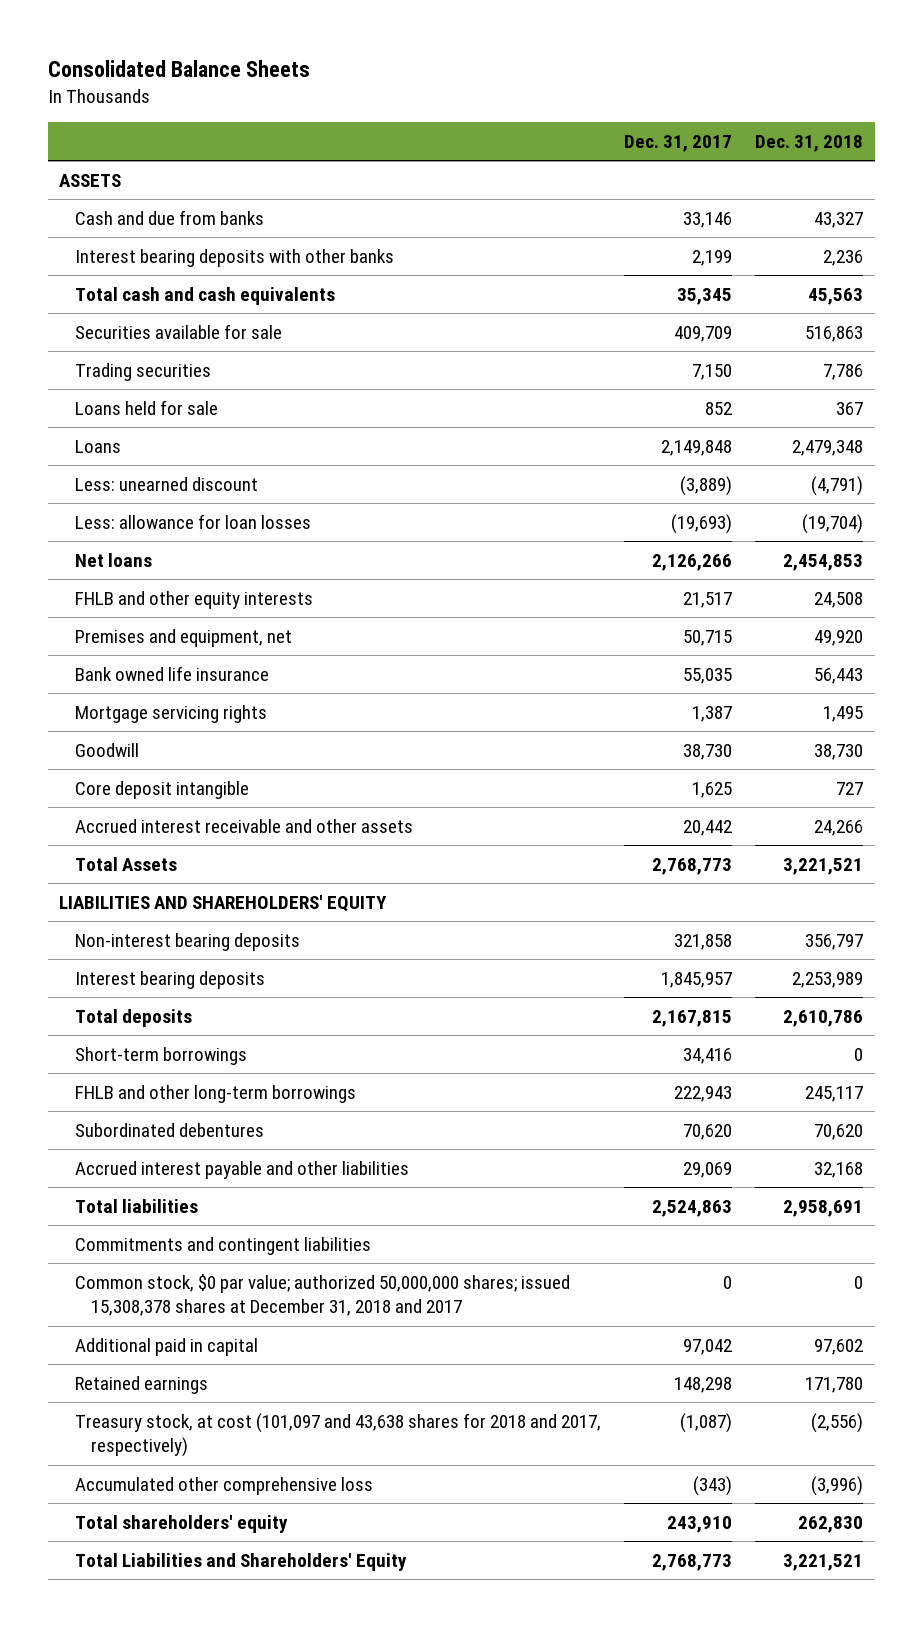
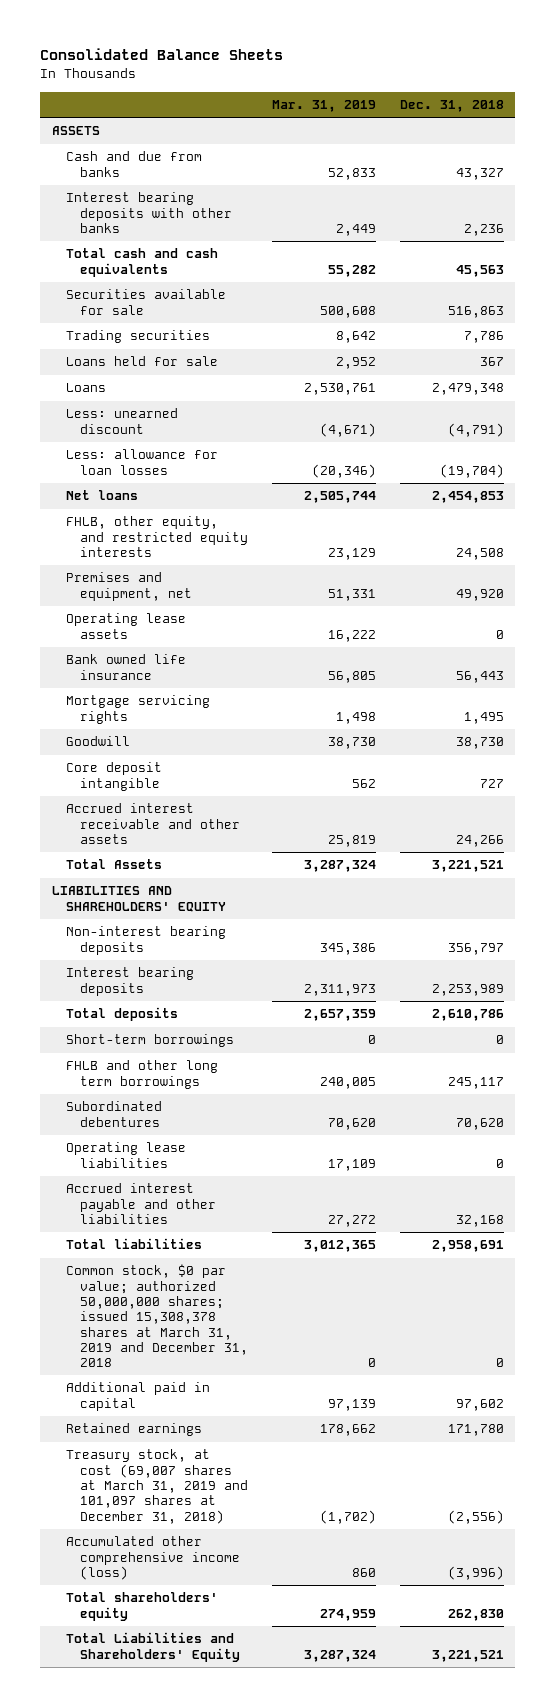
[624,134,733,152] Dec. 31, 2017 -> none
none -> [271,99,376,112] Mar. 31, 2019
[75,590,314,609] FHLB and other equity interests -> [66,516,249,558] FHLB, other equity, and restricted equity interests
none -> [66,613,187,639] Operating lease assets
[75,1084,357,1103] FHLB and other long-term borrowings -> [66,1060,219,1089] FHLB and other long term borrowings
none -> [66,1142,187,1168] Operating lease liabilities
[75,1236,372,1255] Commitments and contingent liabilities -> none
[75,1273,571,1317] Common stock, $0 par value; authorized 50,000,000 shares; issued 15,308,378 shares at December 31, 2018 and 2017 -> [66,1264,249,1368] Common stock, $0 par value; authorized 50,000,000 shares; issued 15,308,378 shares at March 31, 2019 and December 31, 2018
[75,1412,602,1458] Treasury stock, at cost (101,097 and 43,638 shares for 2018 and 2017, respectively) -> [66,1449,249,1524] Treasury stock, at cost (69,007 shares at March 31, 2019 and 101,097 shares at December 31, 2018)
[75,1476,374,1495] Accumulated other comprehensive loss -> [66,1536,241,1581] Accumulated other comprehensive income (loss)

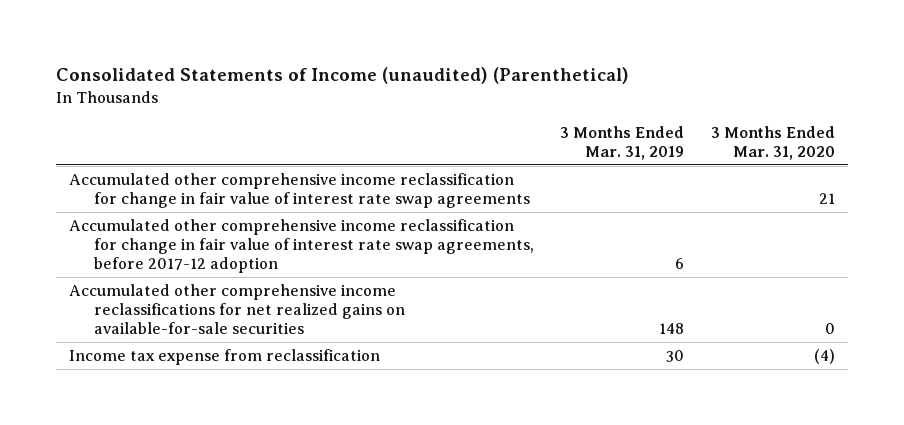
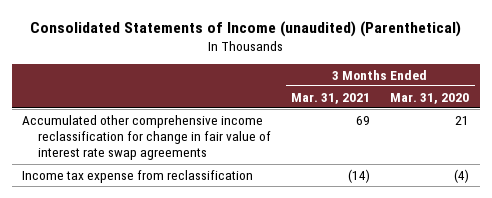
[560,126,685,160] 3 Months Ended Mar. 31, 2019 -> none
none -> [291,92,371,104] Mar. 31, 2021
[69,219,534,273] Accumulated other comprehensive income reclassification for change in fair value of interest rate swap agreements, before 2017-12 adoption -> none
[69,284,405,334] Accumulated other comprehensive income reclassifications for net realized gains on available-for-sale securities -> none

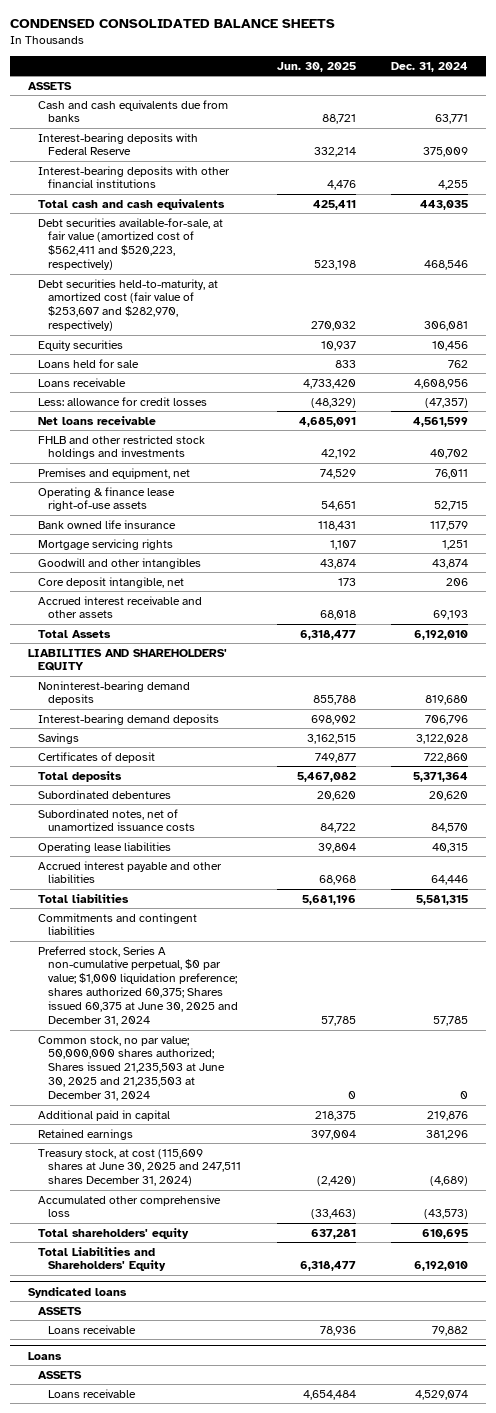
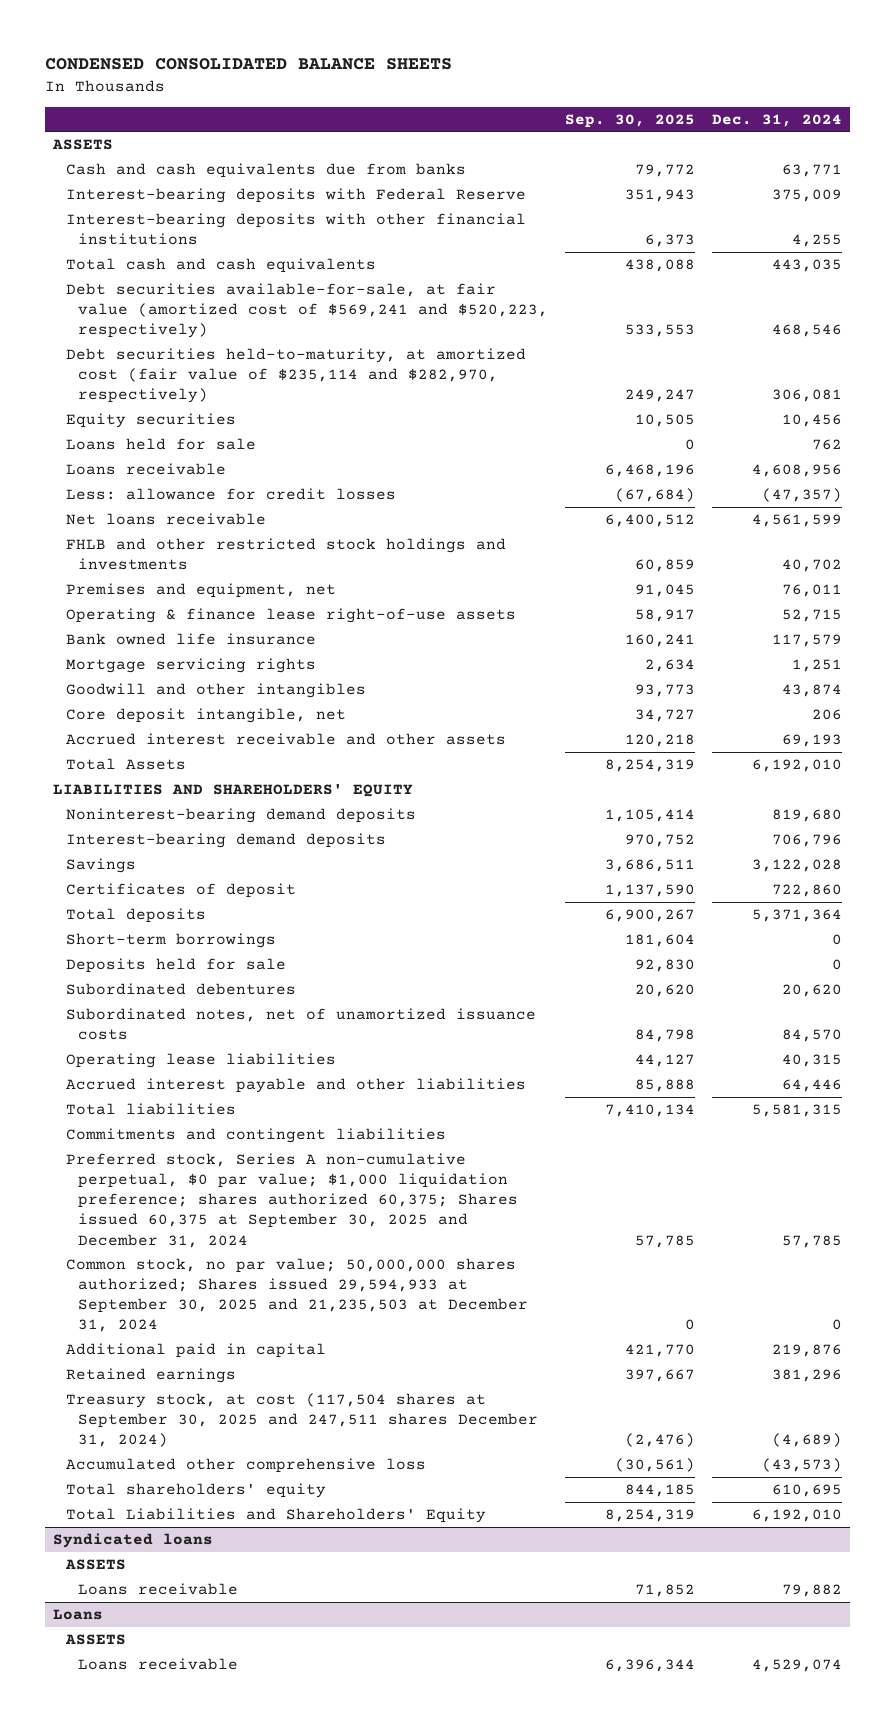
[276,61,356,72] Jun. 30, 2025 -> none
none -> [564,113,695,128] Sep. 30, 2025
[38,217,224,271] Debt securities available-for-sale, at fair value (amortized cost of $562,411 and $520,223, respectively) -> [65,282,549,339] Debt securities available-for-sale, at fair value (amortized cost of $569,241 and $520,223, respectively)
[38,278,219,332] Debt securities held-to-maturity, at amortized cost (fair value of $253,607 and $282,970, respectively) -> [65,347,526,404] Debt securities held-to-maturity, at amortized cost (fair value of $235,114 and $282,970, respectively)
none -> [65,932,276,948] Short-term borrowings
none -> [65,957,286,973] Deposits held for sale
[38,945,239,1026] Preferred stock, Series A non-cumulative perpetual, $0 par value; $1,000 liquidation preference; shares authorized 60,375; Shares issued 60,375 at June 30, 2025 and December 31, 2024 -> [65,1152,519,1248] Preferred stock, Series A non-cumulative perpetual, $0 par value; $1,000 liquidation preference; shares authorized 60,375; Shares issued 60,375 at September 30, 2025 and December 31, 2024
[38,1035,226,1102] Common stock, no par value; 50,000,000 shares authorized; Shares issued 21,235,503 at June 30, 2025 and 21,235,503 at December 31, 2024 -> [65,1257,529,1333] Common stock, no par value; 50,000,000 shares authorized; Shares issued 29,594,933 at September 30, 2025 and 21,235,503 at December 31, 2024
[38,1148,242,1187] Treasury stock, at cost (115,609 shares at June 30, 2025 and 247,511 shares December 31, 2024) -> [65,1392,539,1448] Treasury stock, at cost (117,504 shares at September 30, 2025 and 247,511 shares December 31, 2024)

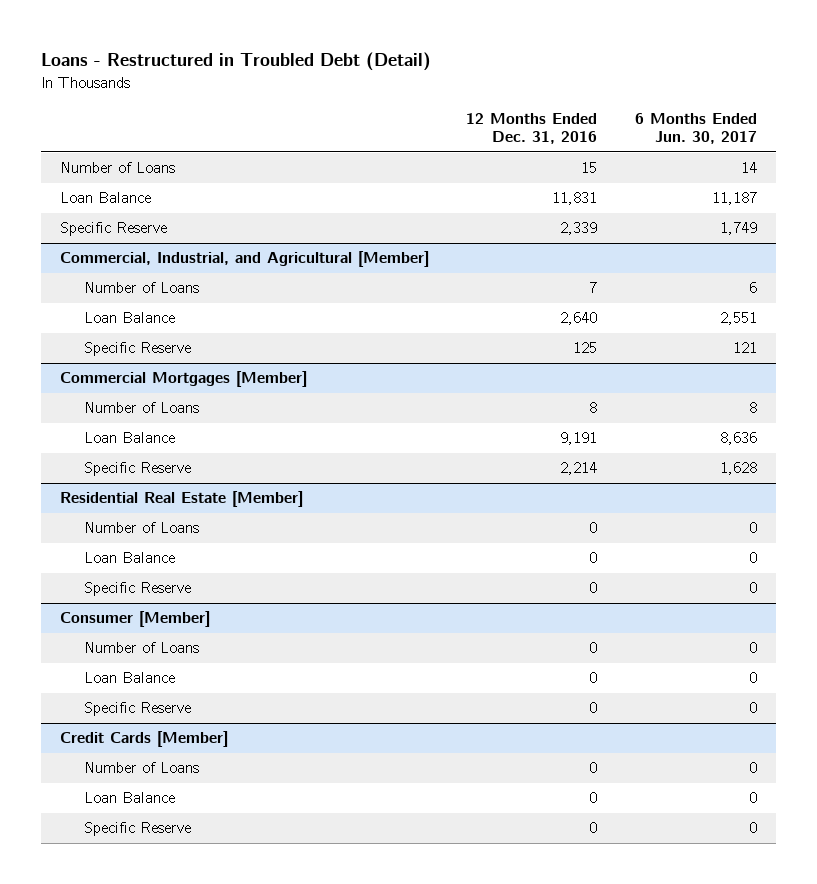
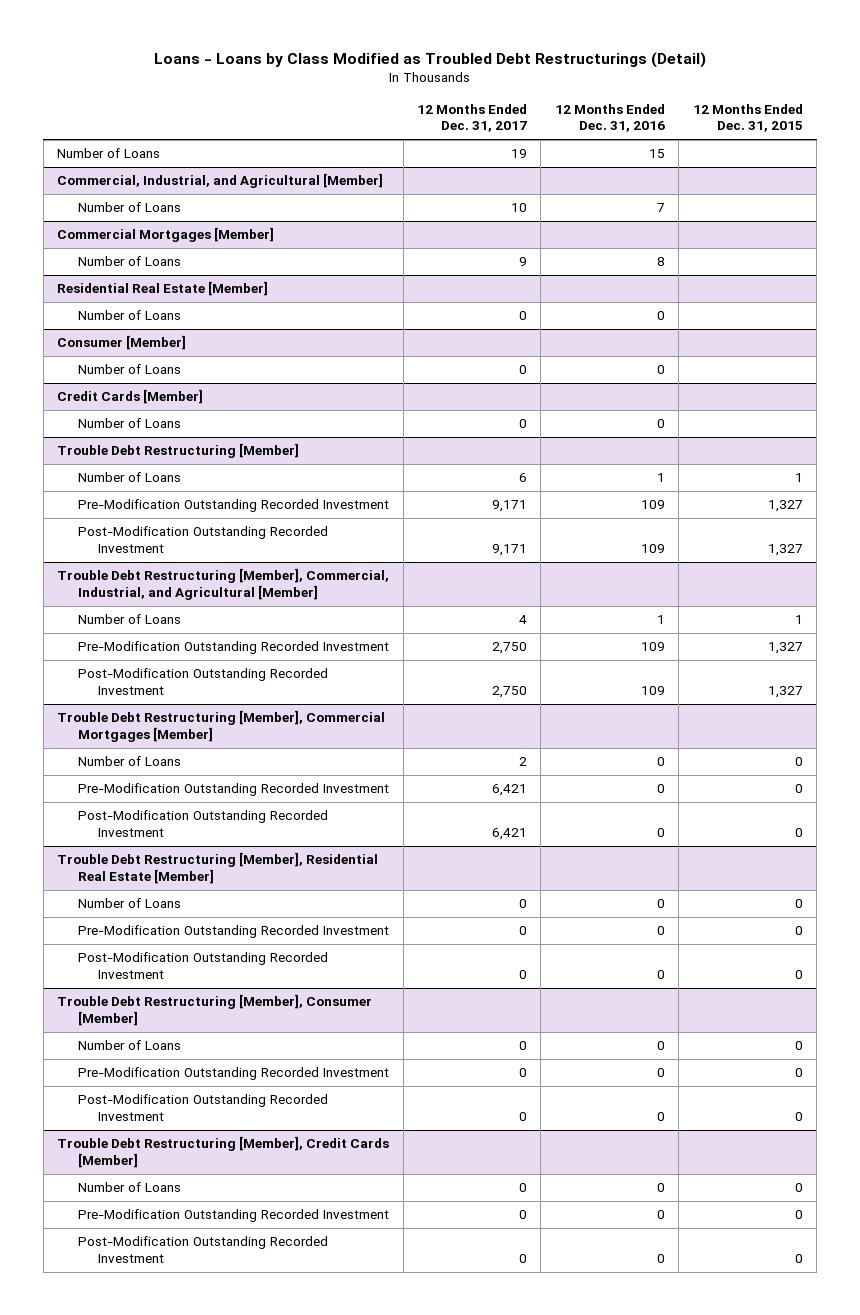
[41,52,432,72] Loans - Restructured in Troubled Debt (Detail) -> [153,51,706,68] Loans - Loans by Class Modified as Troubled Debt Restructurings (Detail)
[634,112,757,145] 6 Months Ended Jun. 30, 2017 -> none
none -> [417,103,528,133] 12 Months Ended Dec. 31, 2017
none -> [692,103,803,133] 12 Months Ended Dec. 31, 2015
[60,192,152,204] Loan Balance -> none
[60,222,168,237] Specific Reserve -> none
[83,312,175,324] Loan Balance -> none
[83,342,191,357] Specific Reserve -> none
[83,432,175,444] Loan Balance -> none
[83,462,191,477] Specific Reserve -> none
[83,552,175,564] Loan Balance -> none
[83,582,191,597] Specific Reserve -> none
[83,672,175,684] Loan Balance -> none
[83,702,191,717] Specific Reserve -> none
[83,792,175,804] Loan Balance -> none
[83,822,191,837] Specific Reserve -> none
none -> [57,443,300,459] Trouble Debt Restructuring [Member]
none -> [77,472,181,483] Number of Loans
none -> [77,499,389,513] Pre-Modification Outstanding Recorded Investment
none -> [77,526,328,554] Post-Modification Outstanding Recorded Investment
none -> [57,568,390,601] Trouble Debt Restructuring [Member], Commercial, Industrial, and Agricultural [Member]
none -> [77,614,181,625] Number of Loans
none -> [77,641,389,655] Pre-Modification Outstanding Recorded Investment
none -> [77,668,328,696] Post-Modification Outstanding Recorded Investment
none -> [57,710,386,743] Trouble Debt Restructuring [Member], Commercial Mortgages [Member]
none -> [77,756,181,767] Number of Loans
none -> [77,783,389,797] Pre-Modification Outstanding Recorded Investment
none -> [77,810,328,838] Post-Modification Outstanding Recorded Investment
none -> [57,852,379,885] Trouble Debt Restructuring [Member], Residential Real Estate [Member]
none -> [77,898,181,909] Number of Loans
none -> [77,925,389,939] Pre-Modification Outstanding Recorded Investment
none -> [77,952,328,980] Post-Modification Outstanding Recorded Investment
none -> [57,994,373,1027] Trouble Debt Restructuring [Member], Consumer [Member]
none -> [77,1040,181,1051] Number of Loans
none -> [77,1067,389,1081] Pre-Modification Outstanding Recorded Investment
none -> [77,1094,328,1122] Post-Modification Outstanding Recorded Investment
none -> [57,1136,390,1169] Trouble Debt Restructuring [Member], Credit Cards [Member]
none -> [77,1182,181,1193] Number of Loans
none -> [77,1209,389,1223] Pre-Modification Outstanding Recorded Investment
none -> [77,1236,328,1264] Post-Modification Outstanding Recorded Investment

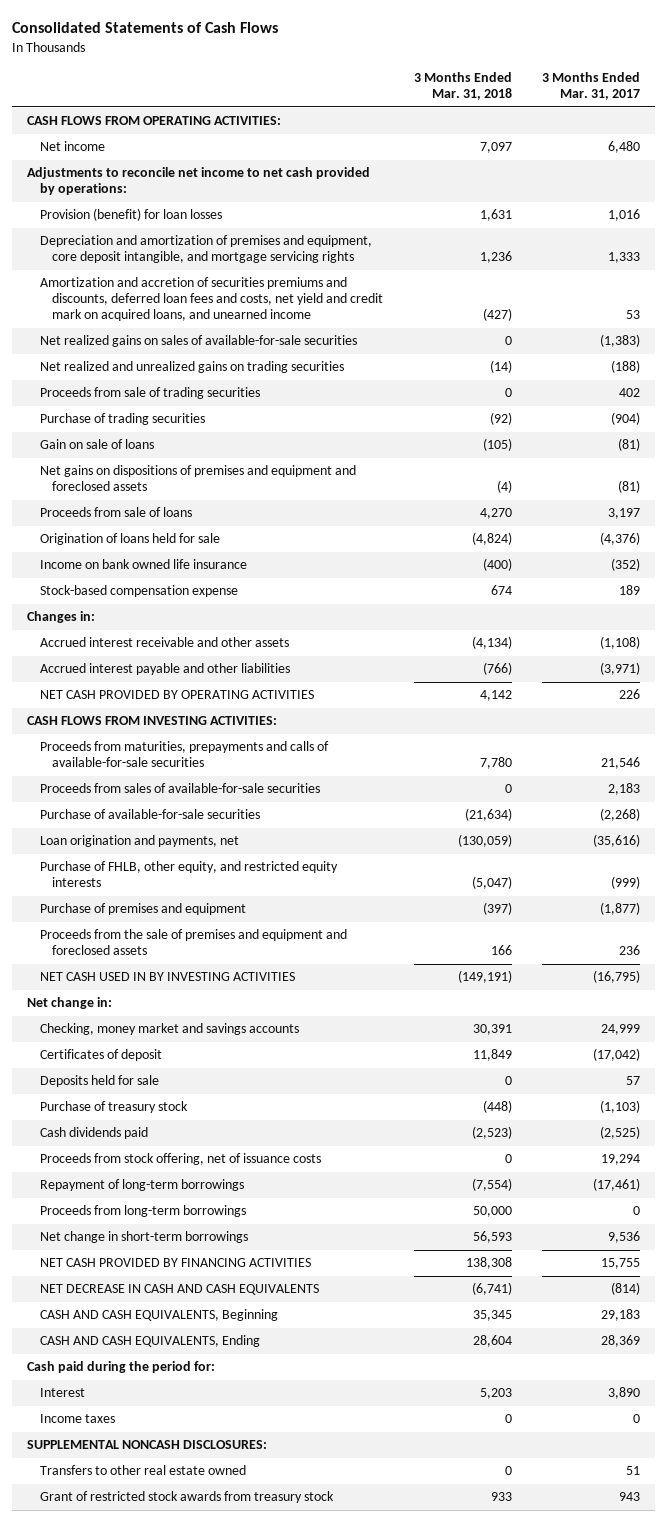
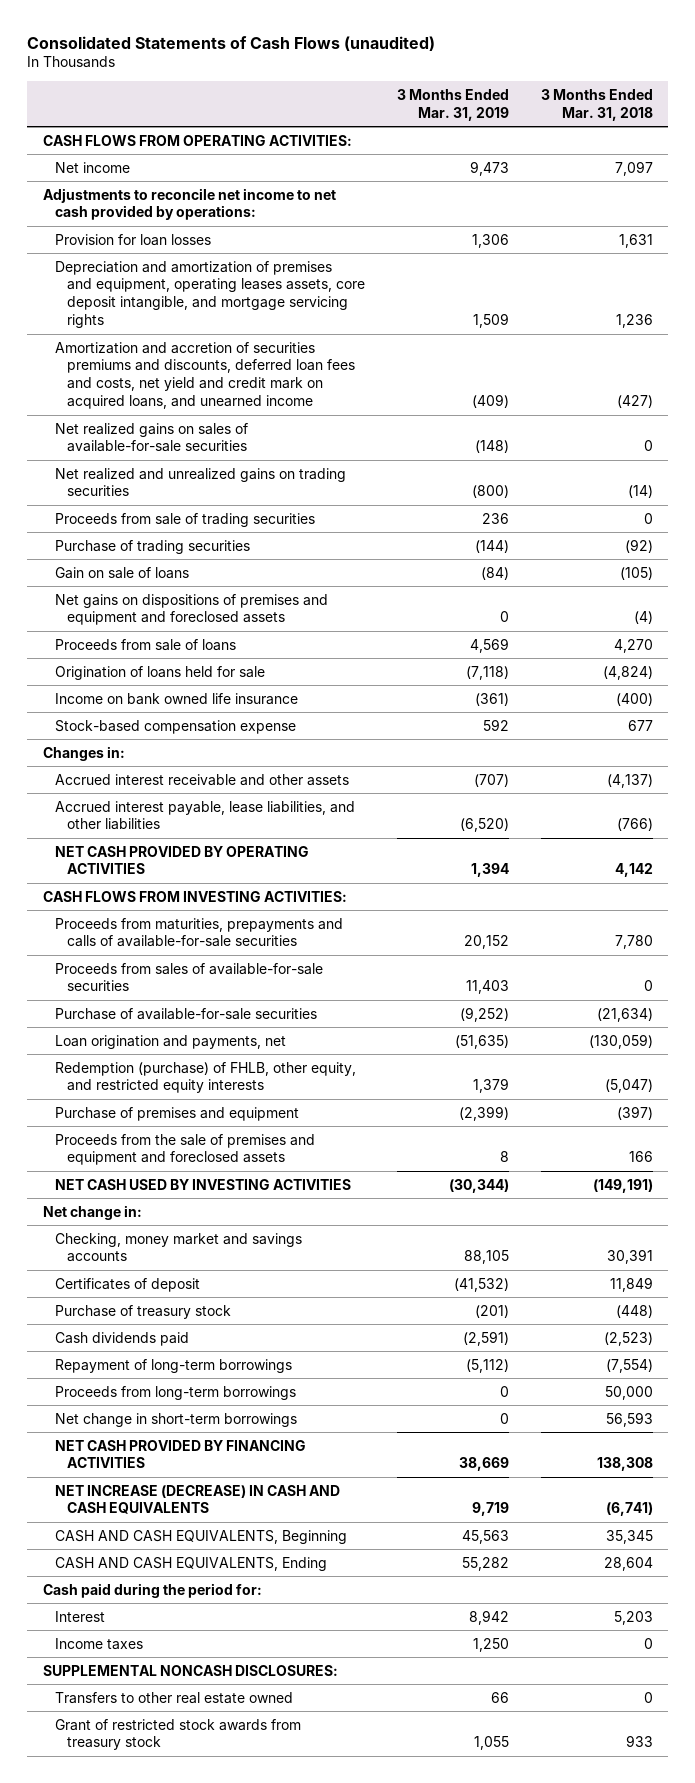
[12,22,279,34] Consolidated Statements of Cash Flows -> [27,35,436,51] Consolidated Statements of Cash Flows (unaudited)
[541,72,640,101] 3 Months Ended Mar. 31, 2017 -> none
none -> [396,89,509,121] 3 Months Ended Mar. 31, 2019
[39,208,222,222] Provision (benefit) for loan losses -> [54,233,211,246] Provision for loan losses
[39,235,372,264] Depreciation and amortization of premises and equipment, core deposit intangible, and mortgage servicing rights -> [54,260,366,329] Depreciation and amortization of premises and equipment, operating leases assets, core deposit intangible, and mortgage servicing rights
[490,585,512,596] 674 -> [627,719,653,731] 677
[471,636,512,650] (4,134) -> [606,773,653,788] (4,137)
[39,663,290,676] Accrued interest payable and other liabilities -> [54,800,355,831] Accrued interest payable, lease liabilities, and other liabilities
[39,861,338,888] Purchase of FHLB, other equity, and restricted equity interests -> [54,1061,356,1094] Redemption (purchase) of FHLB, other equity, and restricted equity interests
[39,972,295,982] NET CASH USED IN BY INVESTING ACTIVITIES -> [54,1178,351,1190] NET CASH USED BY INVESTING ACTIVITIES
[39,1075,159,1088] Deposits held for sale -> none
[39,1153,321,1166] Proceeds from stock offering, net of issuance costs -> none
[39,1284,319,1296] NET DECREASE IN CASH AND CASH EQUIVALENTS -> [54,1484,340,1515] NET INCREASE (DECREASE) IN CASH AND CASH EQUIVALENTS

